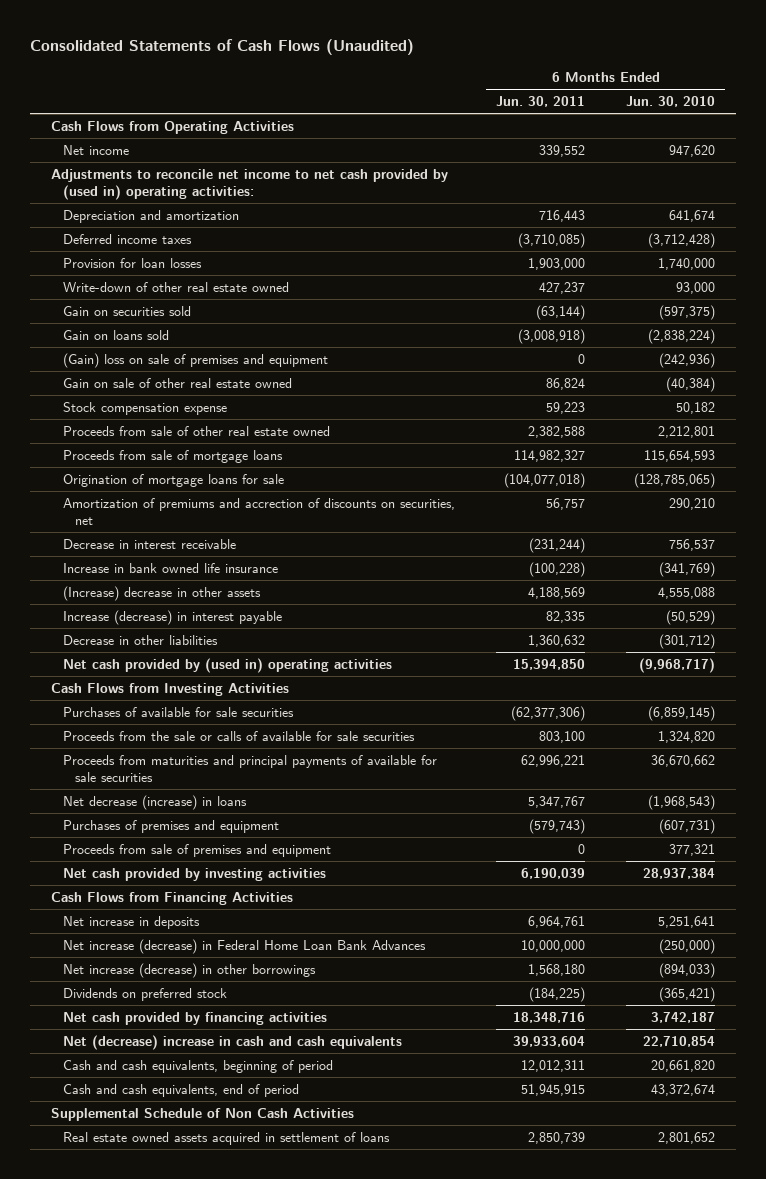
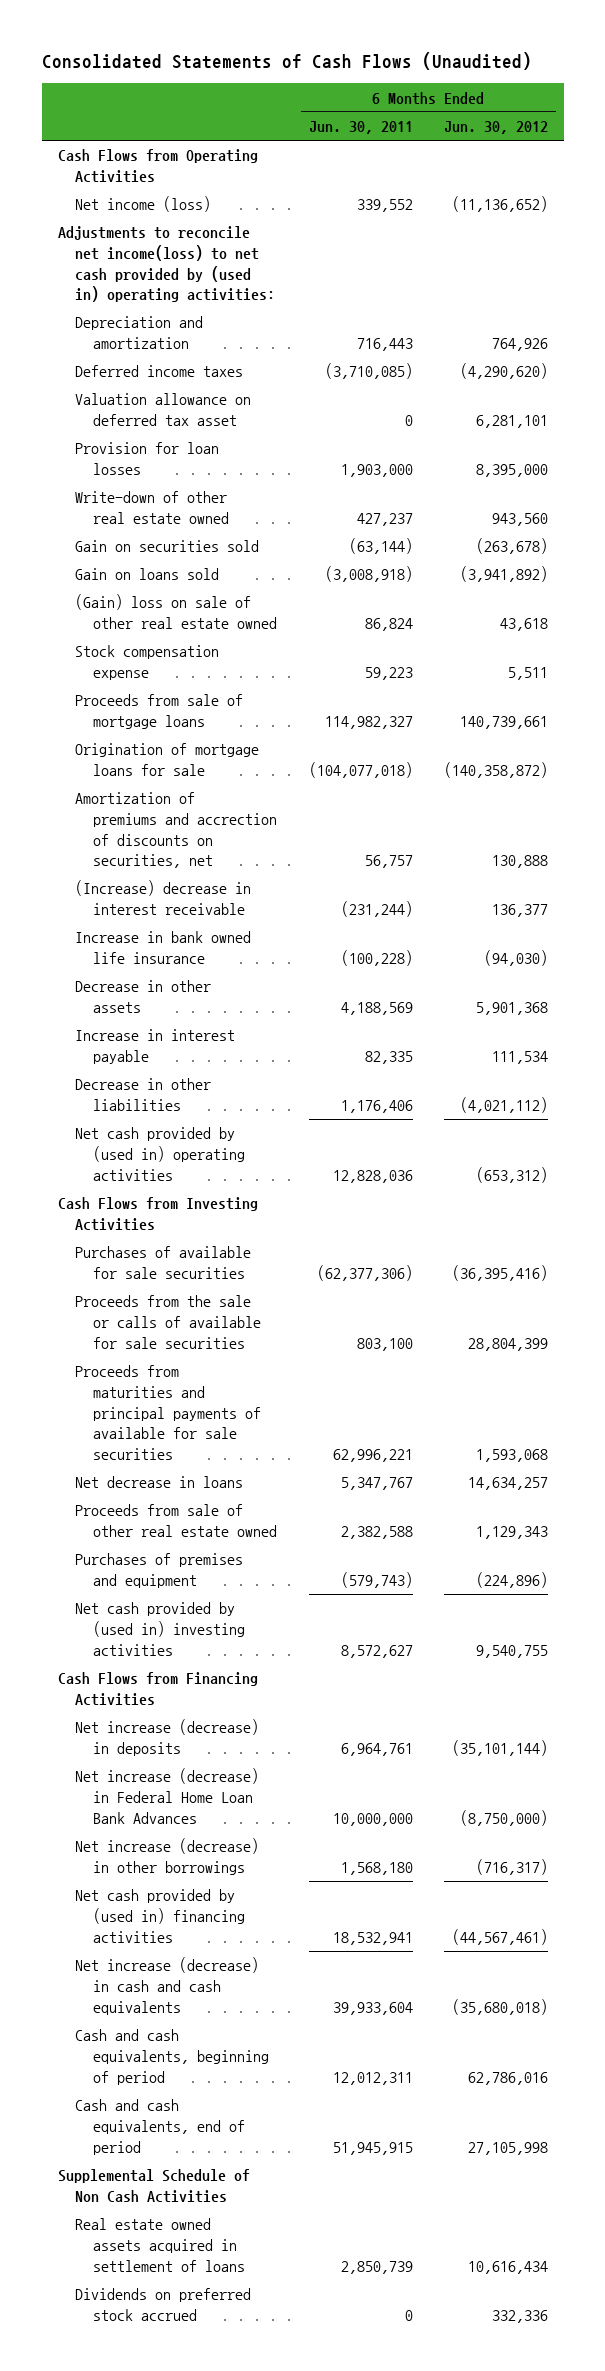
[626,95,716,107] Jun. 30, 2010 -> none
none -> [443,121,548,135] Jun. 30, 2012
[63,144,130,155] Net income -> [75,196,212,213] Net income (loss)
[50,168,448,200] Adjustments to reconcile net income to net cash provided by (used in) operating activities: -> [57,226,276,303] Adjustments to reconcile net income(loss) to net cash provided by (used in) operating activities:
none -> [75,393,252,427] Valuation allowance on deferred tax asset
[63,352,329,368] (Gain) loss on sale of premises and equipment -> none
[63,377,293,388] Gain on sale of other real estate owned -> [75,594,278,630] (Gain) loss on sale of other real estate owned
[63,538,237,549] Decrease in interest receivable -> [75,880,252,916] (Increase) decrease in interest receivable
[63,585,262,601] (Increase) decrease in other assets -> [75,980,212,1014] Decrease in other assets
[63,609,283,625] Increase (decrease) in interest payable -> [75,1029,236,1065] Increase in interest payable
[528,634,586,647] 1,360,632 -> [340,1100,413,1114] 1,176,406
[513,658,586,670] 15,394,850 -> [332,1169,413,1183] 12,828,036
[63,794,248,810] Net decrease (increase) in loans -> [75,1476,244,1489] Net decrease in loans
[63,425,331,436] Proceeds from sale of other real estate owned -> [75,1504,278,1538] Proceeds from sale of other real estate owned
[63,843,332,857] Proceeds from sale of premises and equipment -> none
[63,867,327,881] Net cash provided by investing activities -> [75,1602,246,1656] Net cash provided by (used in) investing activities
[521,867,586,879] 6,190,039 -> [340,1644,413,1658] 8,572,627
[63,915,201,929] Net increase in deposits -> [75,1719,260,1757] Net increase (decrease) in deposits
[63,987,228,1001] Dividends on preferred stock -> none
[63,1011,328,1025] Net cash provided by financing activities -> [75,1889,246,1943] Net cash provided by (used in) financing activities
[513,1011,586,1023] 18,348,716 -> [332,1931,413,1945] 18,532,941
[63,1034,403,1050] Net (decrease) increase in cash and cash equivalents -> [75,1957,260,2015] Net increase (decrease) in cash and cash equivalents
none -> [75,2288,252,2322] Dividends on preferred stock accrued

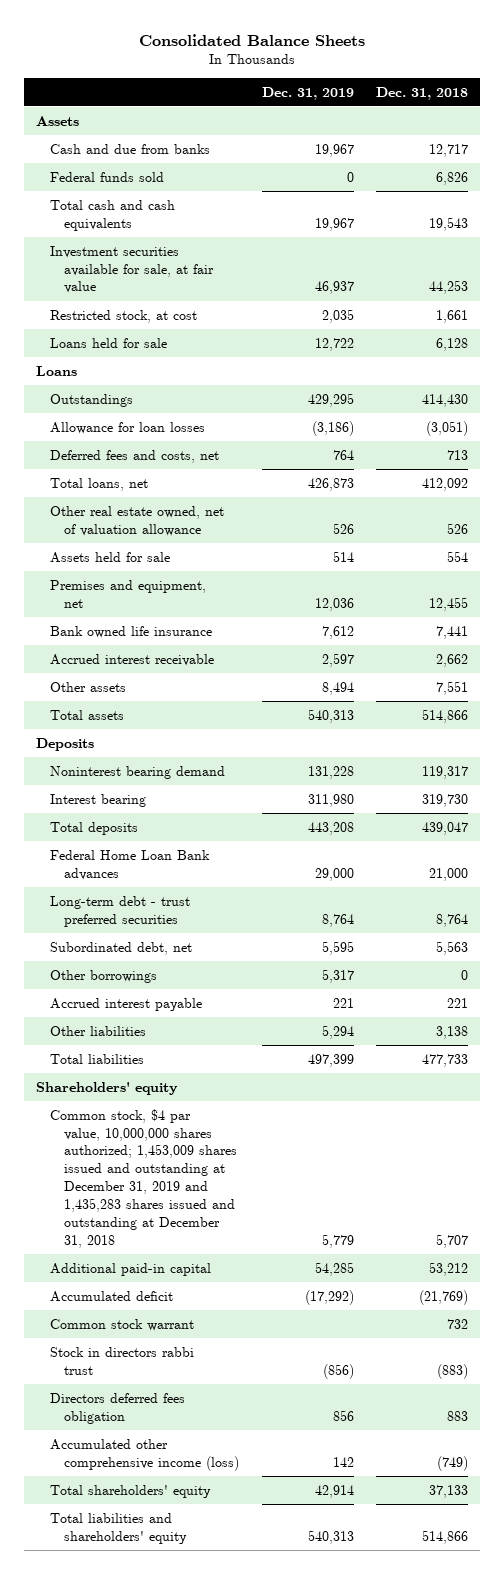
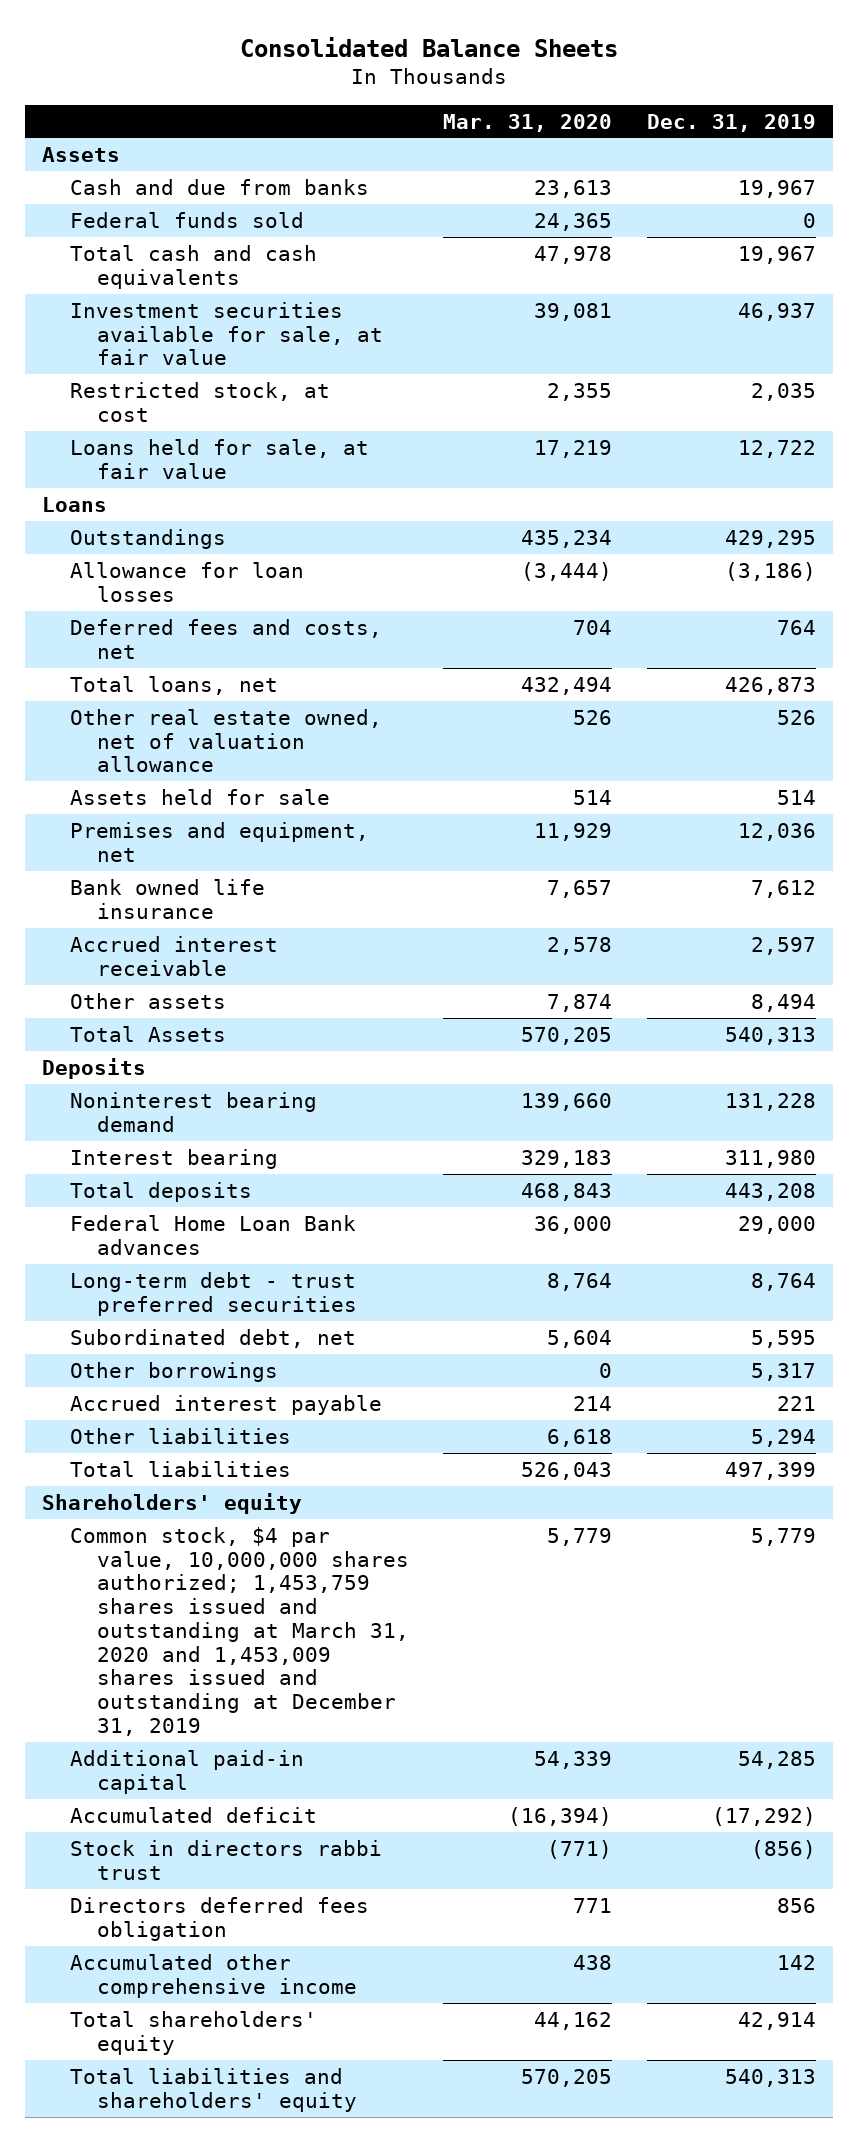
[376,86,469,100] Dec. 31, 2018 -> none
none -> [443,113,613,132] Mar. 31, 2020
[49,337,167,348] Loans held for sale -> [69,438,369,479] Loans held for sale, at fair value
[49,709,124,720] Total assets -> [69,1025,226,1042] Total Assets
[49,1108,237,1248] Common stock, $4 par value, 10,000,000 shares authorized; 1,453,009 shares issued and outstanding at December 31, 2019 and 1,435,283 shares issued and outstanding at December 31, 2018 -> [69,1526,409,1737] Common stock, $4 par value, 10,000,000 shares authorized; 1,453,759 shares issued and outstanding at March 31, 2020 and 1,453,009 shares issued and outstanding at December 31, 2019
[49,1318,194,1331] Common stock warrant -> none
[49,1438,239,1471] Accumulated other comprehensive income (loss) -> [69,1953,357,1998] Accumulated other comprehensive income

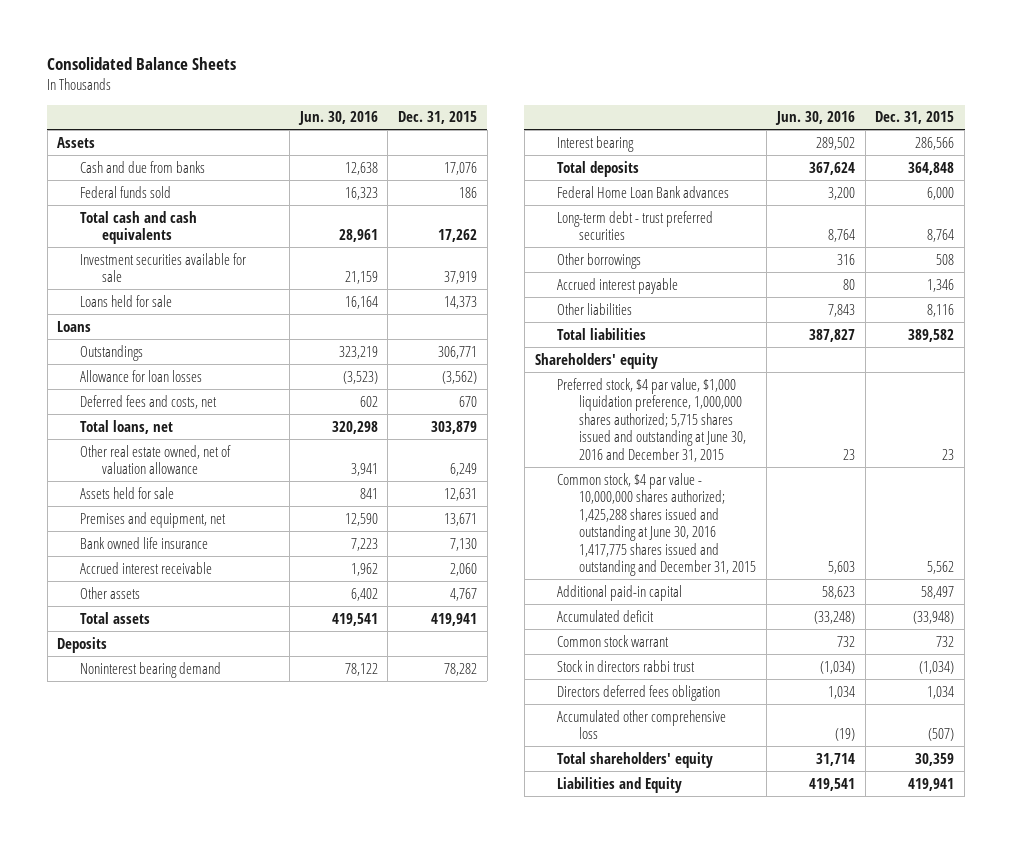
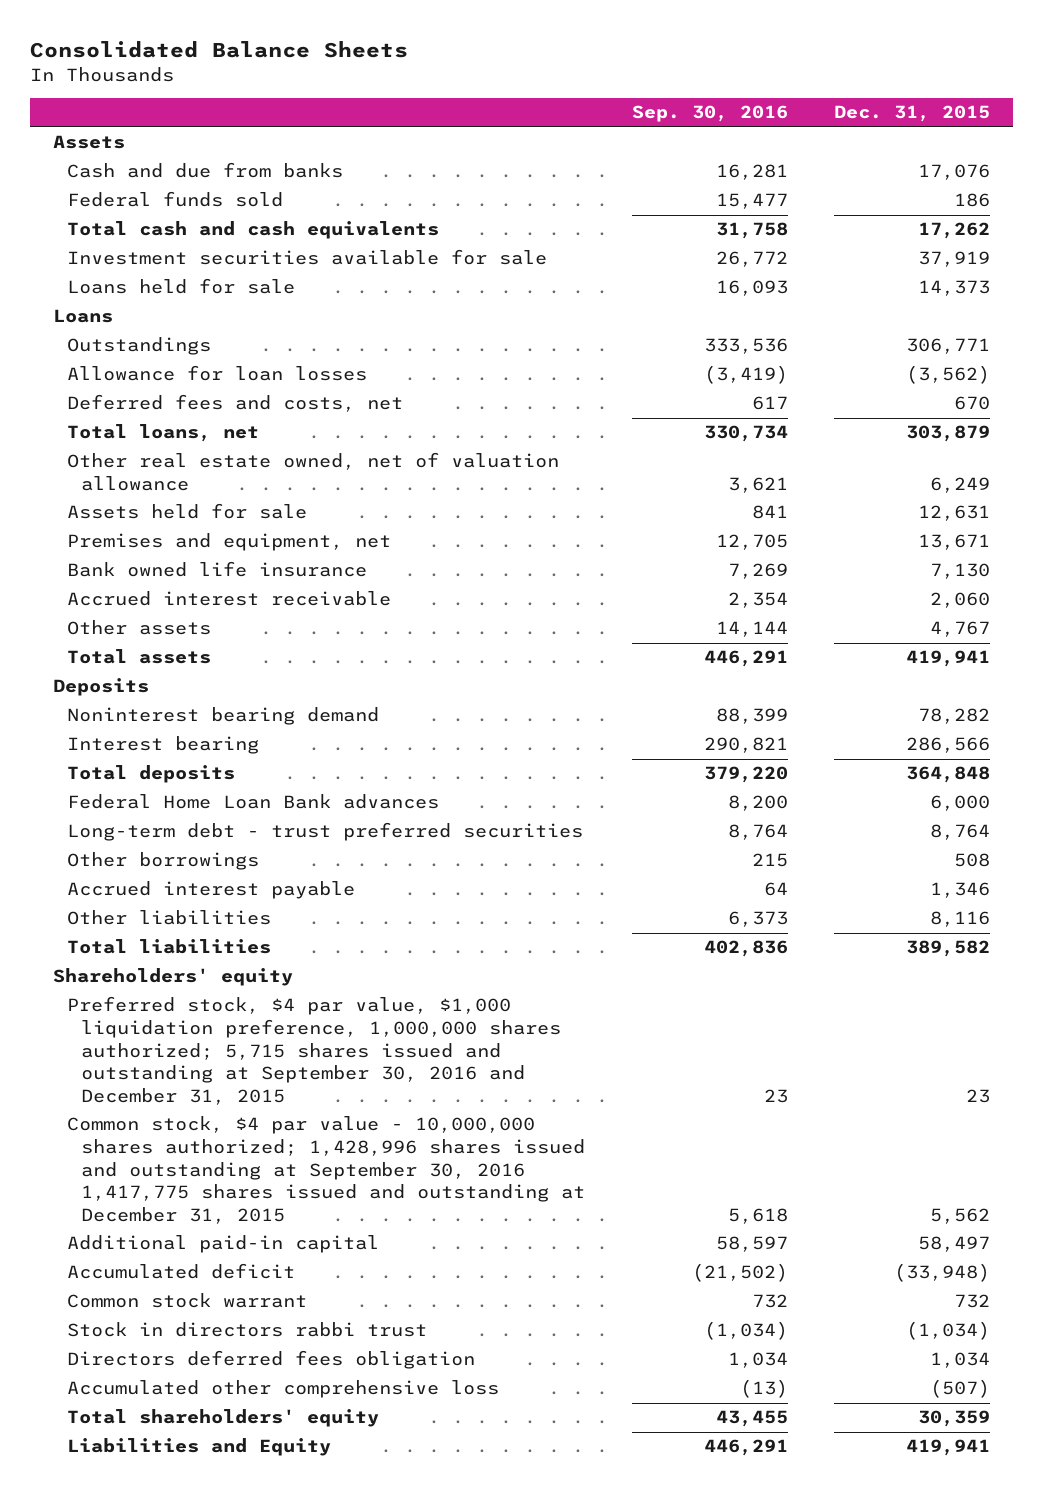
[297,111,378,126] Jun. 30, 2016 -> none
none -> [631,105,788,123] Sep. 30, 2016
[556,377,747,462] Preferred stock, $4 par value, $1,000 liquidation preference, 1,000,000 shares authorized; 5,715 shares issued and outstanding at June 30, 2016 and December 31, 2015 -> [66,996,562,1105] Preferred stock, $4 par value, $1,000 liquidation preference, 1,000,000 shares authorized; 5,715 shares issued and outstanding at September 30, 2016 and December 31, 2015
[556,472,757,577] Common stock, $4 par value - 10,000,000 shares authorized; 1,425,288 shares issued and outstanding at June 30, 2016 1,417,775 shares issued and outstanding and December 31, 2015 -> [66,1116,586,1224] Common stock, $4 par value - 10,000,000 shares authorized; 1,428,996 shares issued and outstanding at September 30, 2016 1,417,775 shares issued and outstanding at December 31, 2015

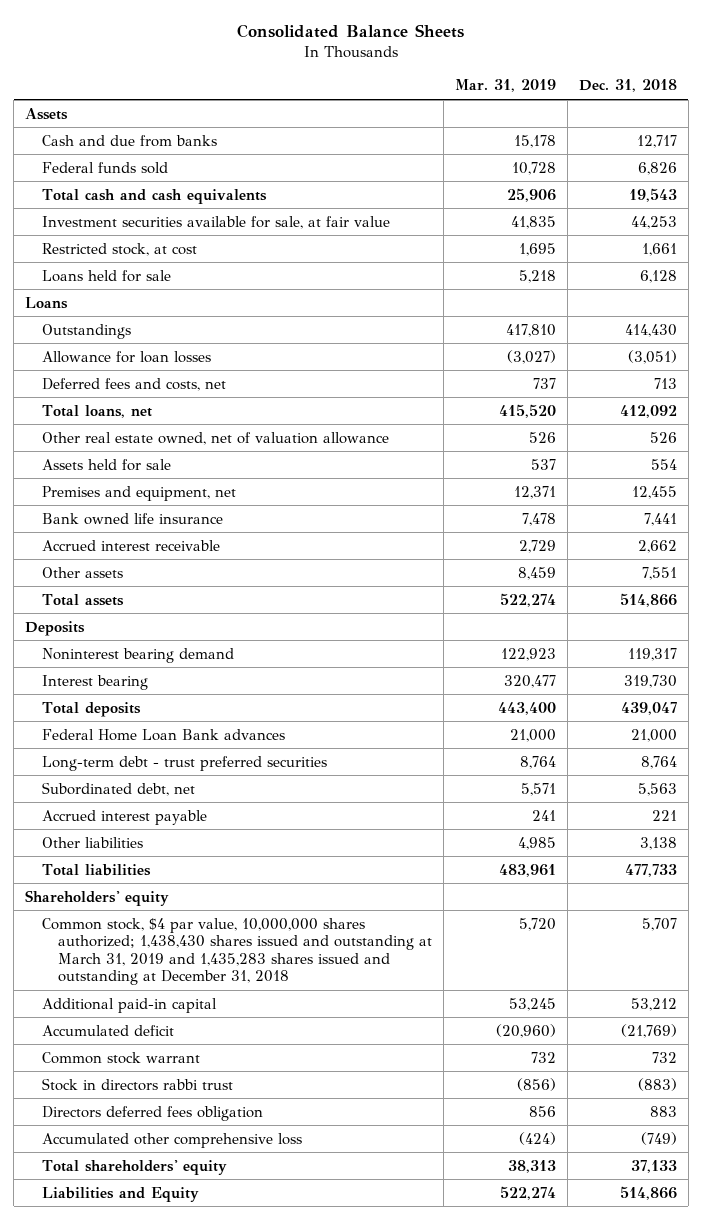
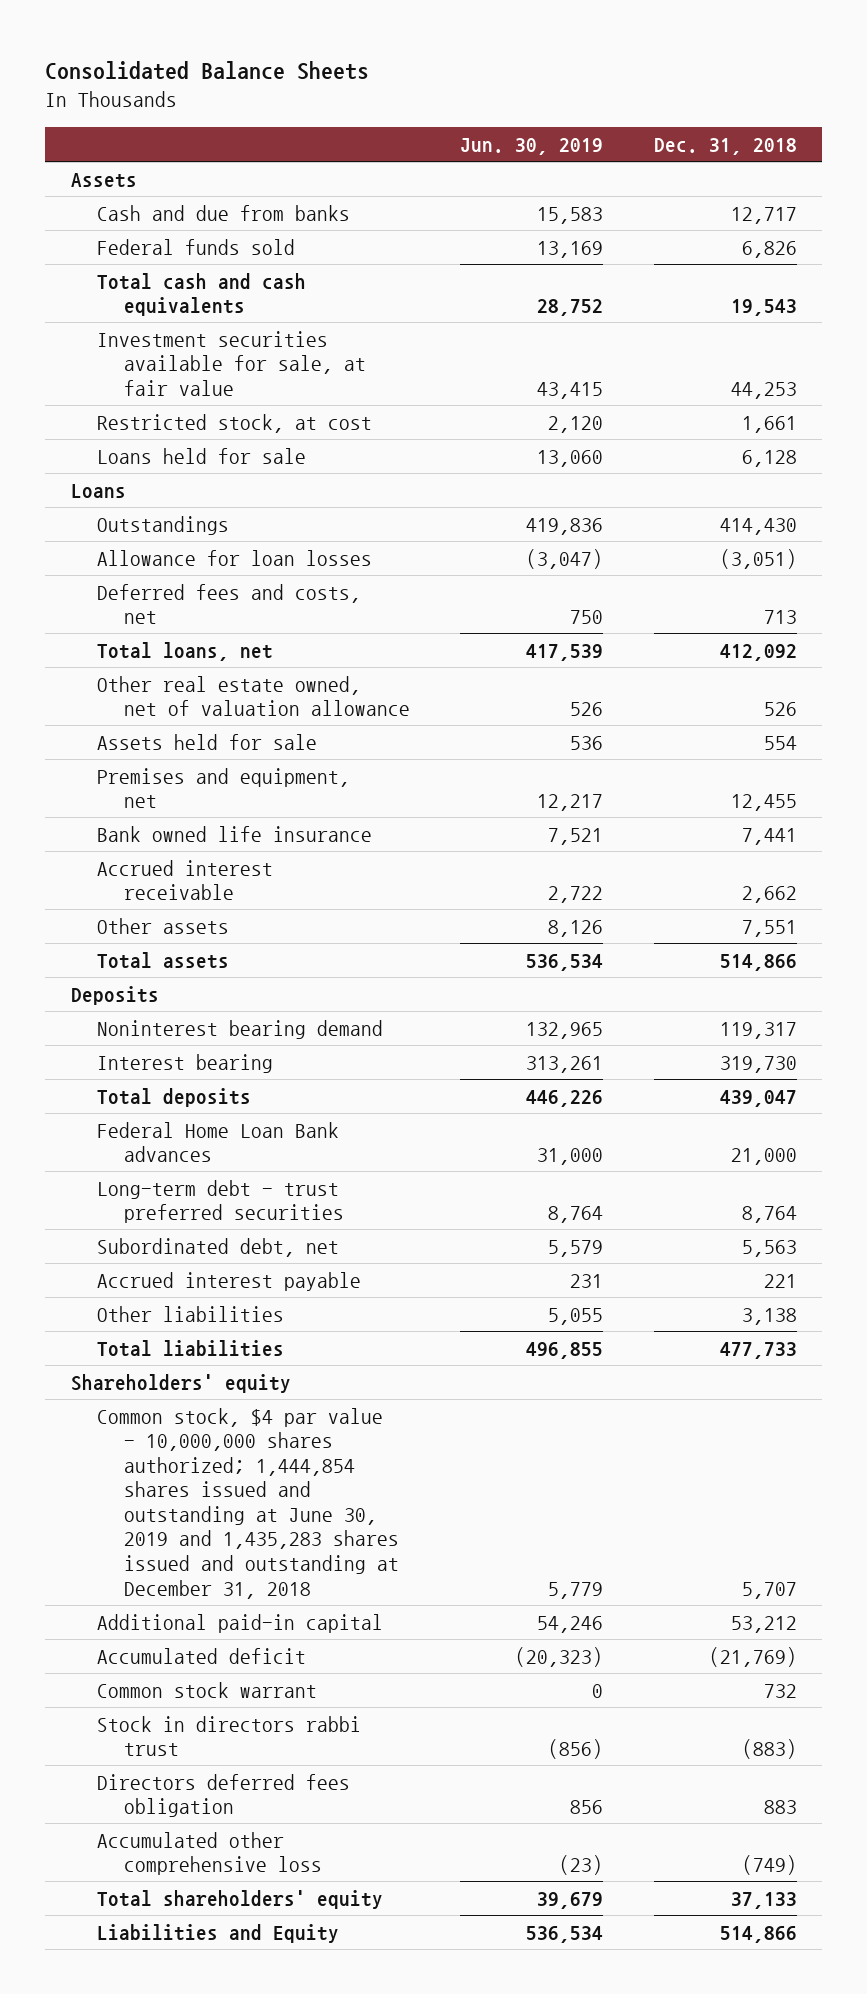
[454,79,556,93] Mar. 31, 2019 -> none
none -> [460,138,604,156] Jun. 30, 2019
[41,917,433,986] Common stock, $4 par value, 10,000,000 shares authorized; 1,438,430 shares issued and outstanding at March 31, 2019 and 1,435,283 shares issued and outstanding at December 31, 2018 -> [97,1407,400,1599] Common stock, $4 par value - 10,000,000 shares authorized; 1,444,854 shares issued and outstanding at June 30, 2019 and 1,435,283 shares issued and outstanding at December 31, 2018

